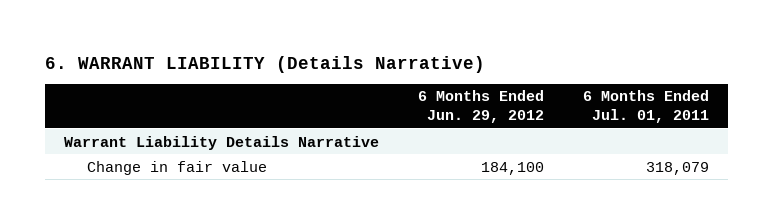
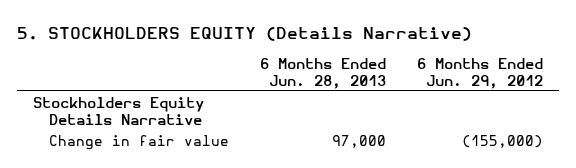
[45,55,486,73] 6. WARRANT LIABILITY (Details Narrative) -> [17,26,473,41] 5. STOCKHOLDERS EQUITY (Details Narrative)
[582,90,709,124] 6 Months Ended Jul. 01, 2011 -> none
none -> [259,57,386,89] 6 Months Ended Jun. 28, 2013
[64,135,380,150] Warrant Liability Details Narrative -> [32,96,204,125] Stockholders Equity Details Narrative
[481,161,545,175] 184,100 -> [462,134,544,148] (155,000)

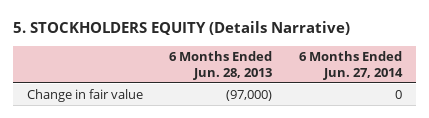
[417,57,544,89] 6 Months Ended Jun. 29, 2012 -> none
none -> [299,51,404,80] 6 Months Ended Jun. 27, 2014
[32,96,204,125] Stockholders Equity Details Narrative -> none
[331,134,386,148] 97,000 -> [226,89,273,101] (97,000)

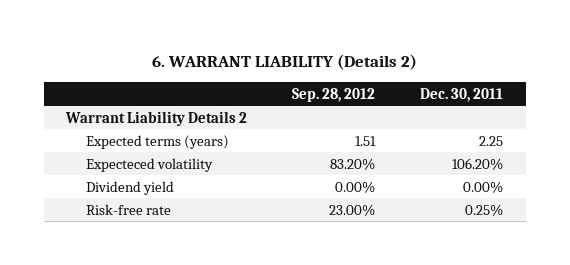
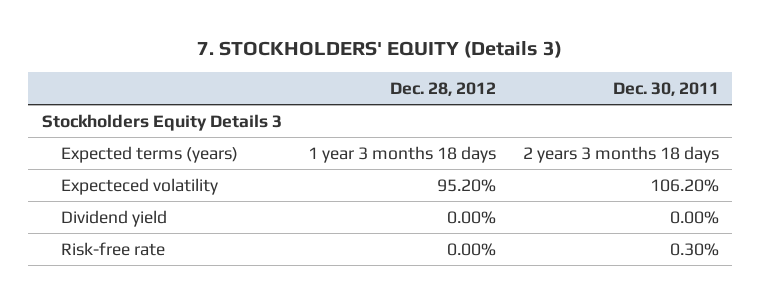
[151,54,417,71] 6. WARRANT LIABILITY (Details 2) -> [197,41,563,59] 7. STOCKHOLDERS' EQUITY (Details 3)
[292,87,376,102] Sep. 28, 2012 -> none
none -> [390,82,497,97] Dec. 28, 2012
[65,110,248,126] Warrant Liability Details 2 -> none
none -> [41,113,282,131] Stockholders Equity Details 3
[479,135,504,146] 2.25 -> [522,145,719,163] 2 years 3 months 18 days
[465,203,504,216] 0.25% -> [669,242,719,256] 0.30%

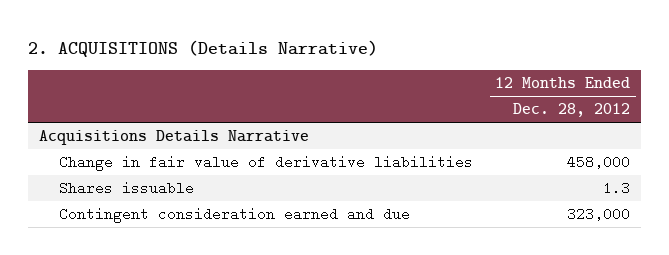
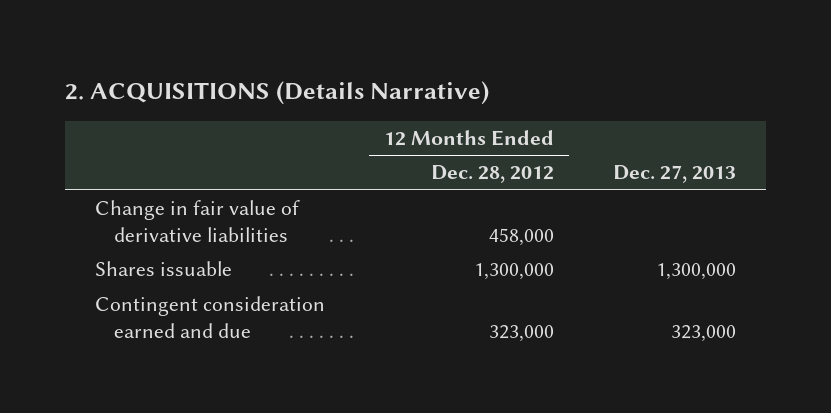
none -> [613,165,737,184] Dec. 27, 2013
[39,129,310,145] Acquisitions Details Narrative -> none
[603,180,631,195] 1.3 -> [473,263,554,281] 1,300,000

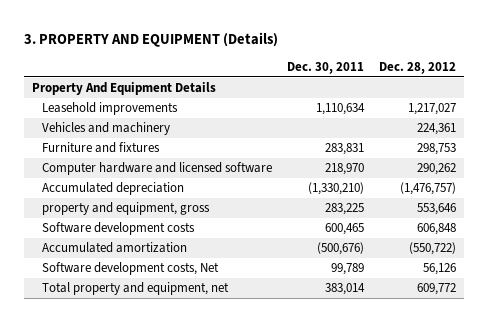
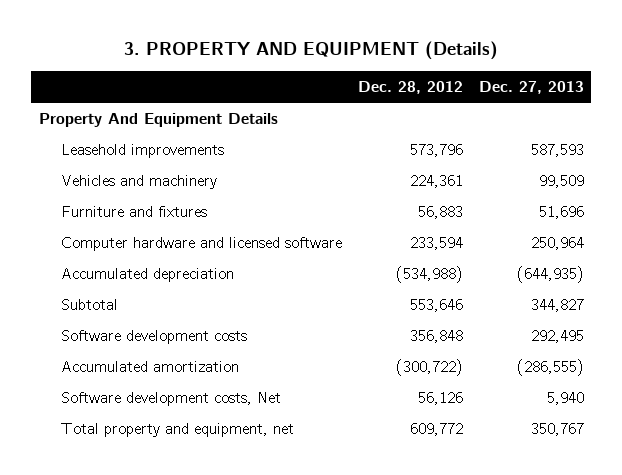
[287,61,365,74] Dec. 30, 2011 -> none
none -> [478,81,584,95] Dec. 27, 2013
[408,103,457,116] 1,217,027 -> [409,144,463,158] 573,796
[417,143,457,156] 298,753 -> [417,206,463,220] 56,883
[417,163,457,176] 290,262 -> [409,237,463,251] 233,594
[400,182,457,196] (1,476,757) -> [395,266,463,284] (534,988)
[41,202,210,216] property and equipment, gross -> [60,299,118,311] Subtotal
[417,223,457,236] 606,848 -> [409,330,463,344] 356,848
[409,242,457,256] (550,722) -> [395,359,463,377] (300,722)

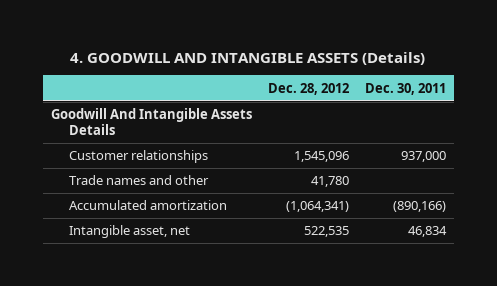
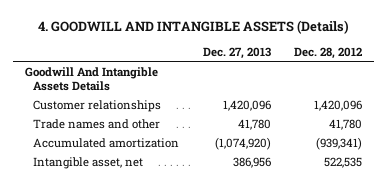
[364,82,446,95] Dec. 30, 2011 -> none
none -> [202,47,271,60] Dec. 27, 2013
[293,151,349,163] 1,545,096 -> [314,99,363,111] 1,420,096
[285,201,349,213] (1,064,341) -> [316,136,363,150] (939,341)

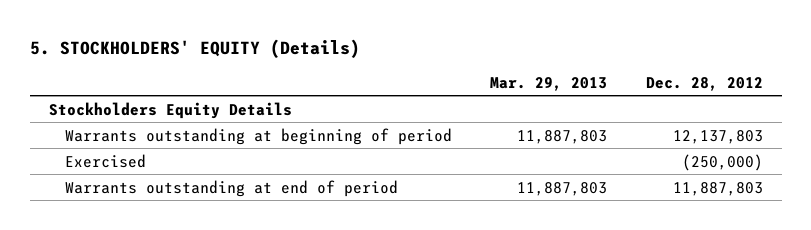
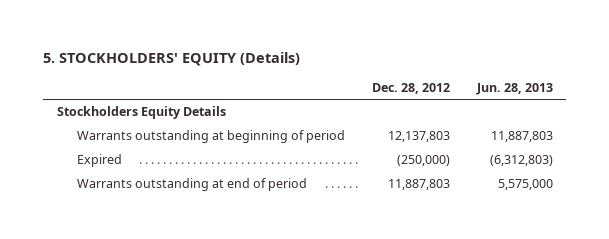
[490,76,608,91] Mar. 29, 2013 -> none
none -> [475,82,553,95] Jun. 28, 2013
[65,153,147,168] Exercised -> [76,154,122,168] Expired

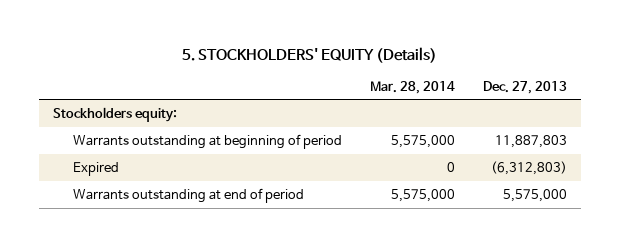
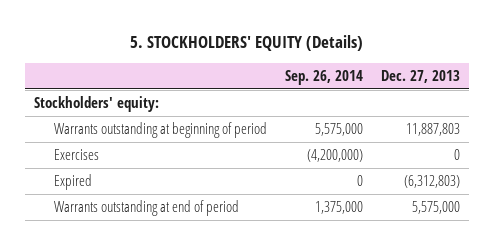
[370,80,456,94] Mar. 28, 2014 -> none
none -> [284,70,363,86] Sep. 26, 2014
[53,107,178,123] Stockholders equity: -> [33,96,159,113] Stockholders' equity:
none -> [54,149,100,161] Exercises

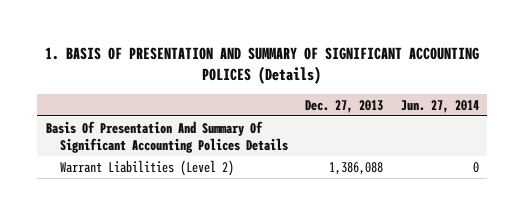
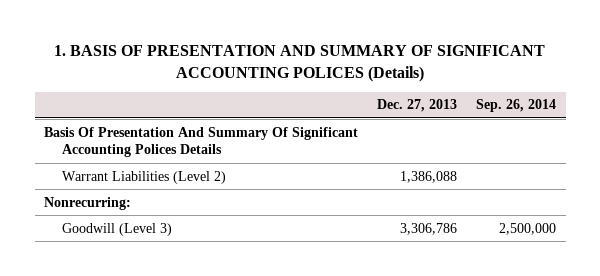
[400,99,479,113] Jun. 27, 2014 -> none
none -> [476,99,557,113] Sep. 26, 2014
none -> [44,196,132,210] Nonrecurring:
none -> [61,222,172,236] Goodwill (Level 3)

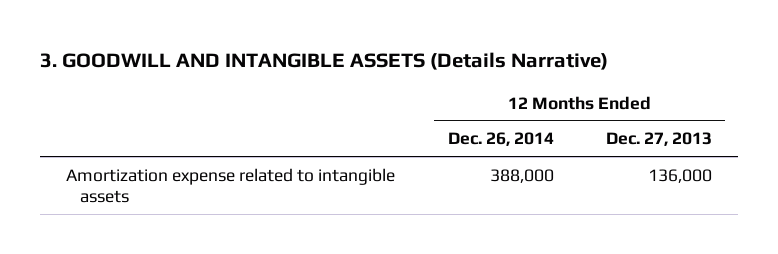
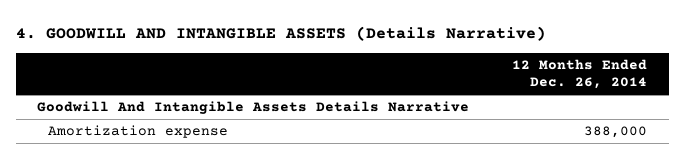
[39,52,608,71] 3. GOODWILL AND INTANGIBLE ASSETS (Details Narrative) -> [16,26,547,42] 4. GOODWILL AND INTANGIBLE ASSETS (Details Narrative)
[605,132,712,147] Dec. 27, 2013 -> none
none -> [37,101,470,115] Goodwill And Intangible Assets Details Narrative
[66,167,396,204] Amortization expense related to intangible assets -> [48,125,229,139] Amortization expense

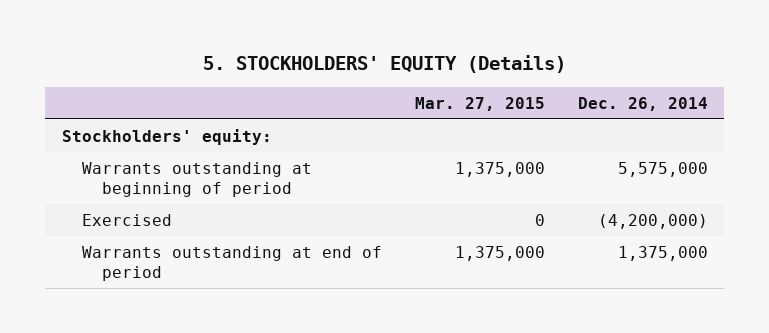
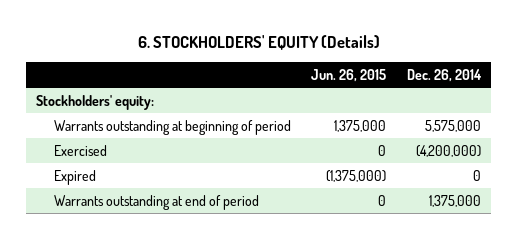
[202,55,566,74] 5. STOCKHOLDERS' EQUITY (Details) -> [137,35,380,51] 6. STOCKHOLDERS' EQUITY (Details)
[414,96,545,111] Mar. 27, 2015 -> none
none -> [311,69,387,83] Jun. 26, 2015
none -> [53,169,96,185] Expired

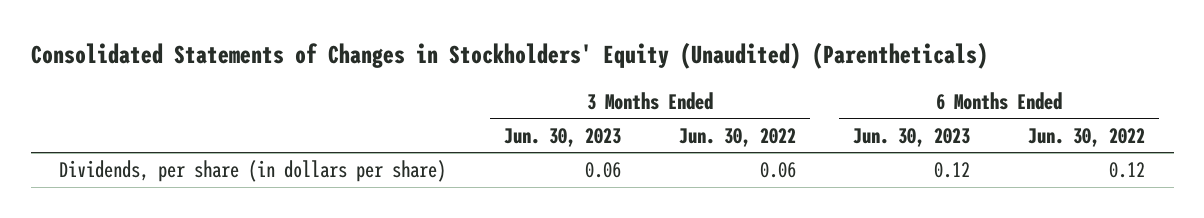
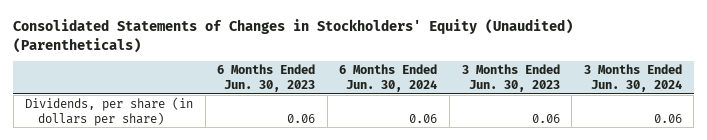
[678,127,796,147] Jun. 30, 2022 -> none
[1028,127,1146,147] Jun. 30, 2022 -> none
none -> [339,64,438,92] 6 Months Ended Jun. 30, 2024
none -> [583,64,682,92] 3 Months Ended Jun. 30, 2024
[934,162,971,179] 0.12 -> [287,113,316,123] 0.06

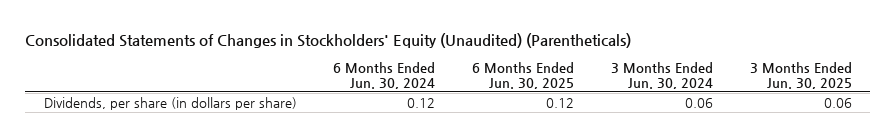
[217,64,316,92] 6 Months Ended Jun. 30, 2023 -> none
[461,64,560,92] 3 Months Ended Jun. 30, 2023 -> none
none -> [472,61,575,89] 6 Months Ended Jun. 30, 2025
none -> [749,61,852,89] 3 Months Ended Jun. 30, 2025
[409,113,438,123] 0.06 -> [407,97,436,108] 0.12

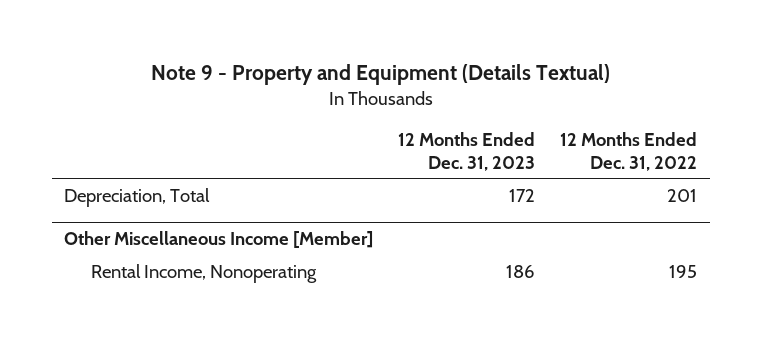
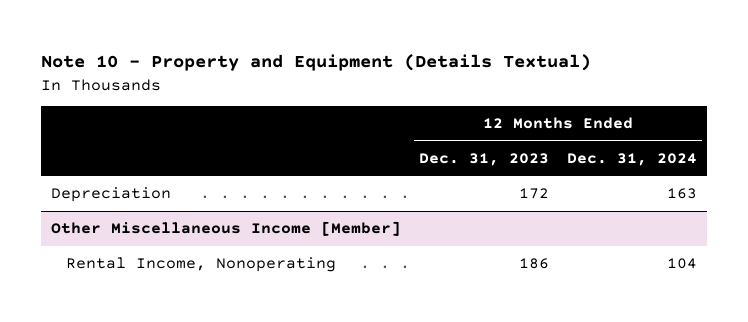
[150,64,610,86] Note 9 - Property and Equipment (Details Textual) -> [41,54,592,72] Note 10 - Property and Equipment (Details Textual)
[560,132,698,171] 12 Months Ended Dec. 31, 2022 -> none
none -> [567,152,698,166] Dec. 31, 2024
[64,187,211,207] Depreciation, Total -> [50,187,171,203] Depreciation

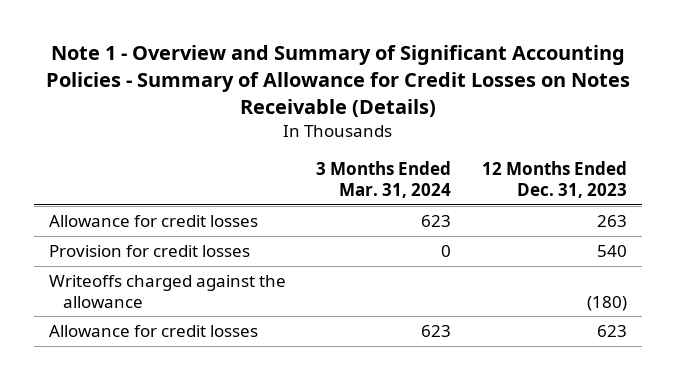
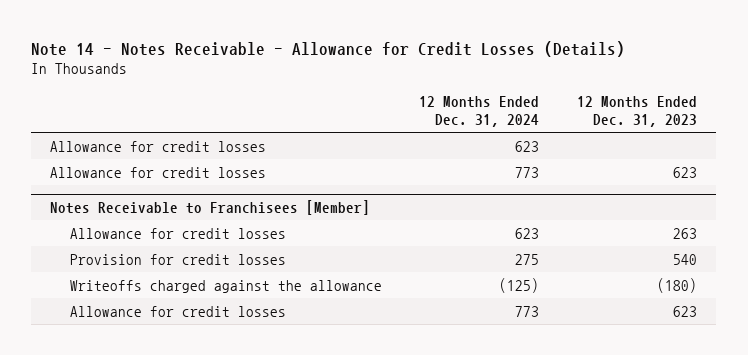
[45,45,630,117] Note 1 - Overview and Summary of Significant Accounting Policies - Summary of Allowance for Credit Losses on Notes Receivable (Details) -> [31,40,626,57] Note 14 - Notes Receivable - Allowance for Credit Losses (Details)
[316,161,452,198] 3 Months Ended Mar. 31, 2024 -> none
none -> [419,95,540,127] 12 Months Ended Dec. 31, 2024
none -> [50,140,267,152] Allowance for credit losses
none -> [50,166,267,178] Allowance for credit losses
none -> [50,199,371,215] Notes Receivable to Franchisees [Member]

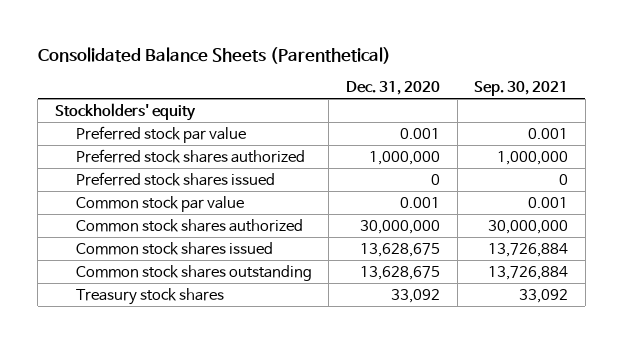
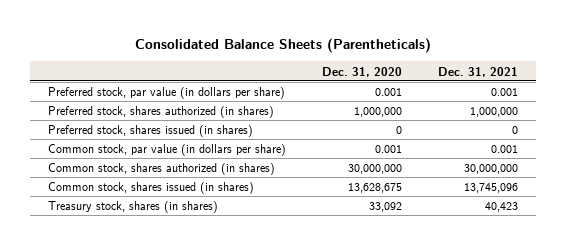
[37,46,391,64] Consolidated Balance Sheets (Parenthetical) -> [135,38,432,54] Consolidated Balance Sheets (Parentheticals)
[474,81,569,97] Sep. 30, 2021 -> none
none -> [438,66,519,77] Dec. 31, 2021
[54,102,196,121] Stockholders' equity -> none
[75,264,312,281] Common stock shares outstanding -> none
[75,125,246,143] Preferred stock par value -> [48,87,286,100] Preferred stock, par value (in dollars per share)
[75,148,305,163] Preferred stock shares authorized -> [48,106,275,119] Preferred stock, shares authorized (in shares)
[75,171,275,186] Preferred stock shares issued -> [48,125,254,138] Preferred stock, shares issued (in shares)
[75,195,244,212] Common stock par value -> [48,144,287,157] Common stock, par value (in dollars per share)
[75,218,303,232] Common stock shares authorized -> [48,163,276,176] Common stock, shares authorized (in shares)
[75,241,273,255] Common stock shares issued -> [48,182,255,195] Common stock, shares issued (in shares)
[75,287,224,305] Treasury stock shares -> [48,201,219,214] Treasury stock, shares (in shares)

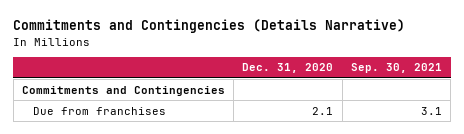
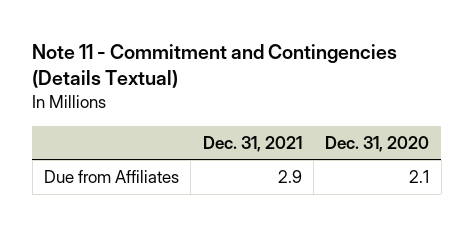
[13,19,406,34] Commitments and Contingencies (Details Narrative) -> [32,43,398,89] Note 11 - Commitment and Contingencies (Details Textual)
[350,63,442,74] Sep. 30, 2021 -> none
none -> [202,135,302,152] Dec. 31, 2021
[21,85,225,96] Commitments and Contingencies -> none
[32,106,166,115] Due from franchises -> [44,170,180,184] Due from Affiliates

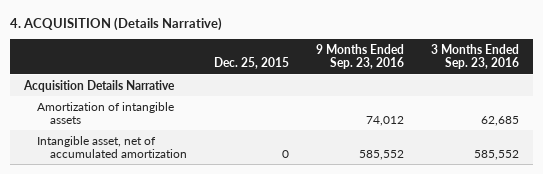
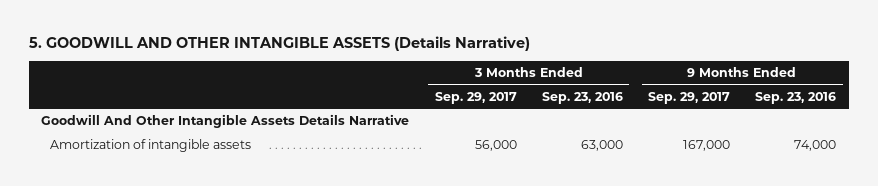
[10,17,223,32] 4. ACQUISITION (Details Narrative) -> [28,36,530,52] 5. GOODWILL AND OTHER INTANGIBLE ASSETS (Details Narrative)
[213,57,289,70] Dec. 25, 2015 -> none
none -> [434,91,517,104] Sep. 29, 2017
none -> [648,91,731,104] Sep. 29, 2017
[23,79,176,92] Acquisition Details Narrative -> none
[36,135,187,158] Intangible asset, net of accumulated amortization -> none
none -> [41,114,410,129] Goodwill And Other Intangible Assets Details Narrative
[365,115,404,126] 74,012 -> [794,140,837,152] 74,000
[480,115,519,126] 62,685 -> [580,140,623,152] 63,000

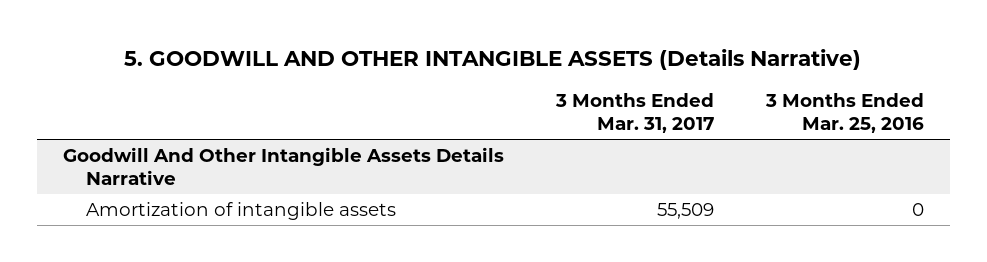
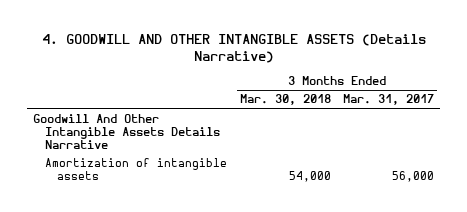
[124,49,862,71] 5. GOODWILL AND OTHER INTANGIBLE ASSETS (Details Narrative) -> [41,33,426,63] 4. GOODWILL AND OTHER INTANGIBLE ASSETS (Details Narrative)
[764,92,924,134] 3 Months Ended Mar. 25, 2016 -> none
none -> [239,94,331,106] Mar. 30, 2018
[656,203,714,220] 55,509 -> [392,171,435,183] 56,000

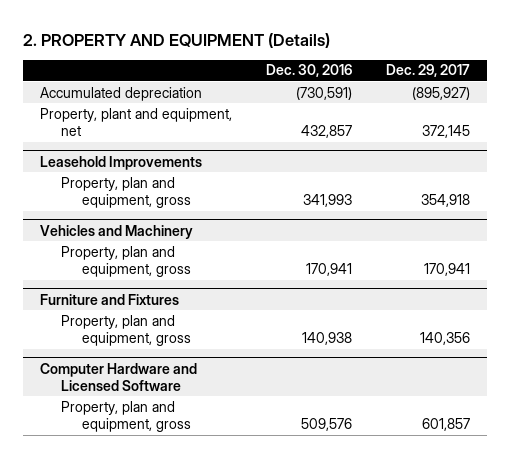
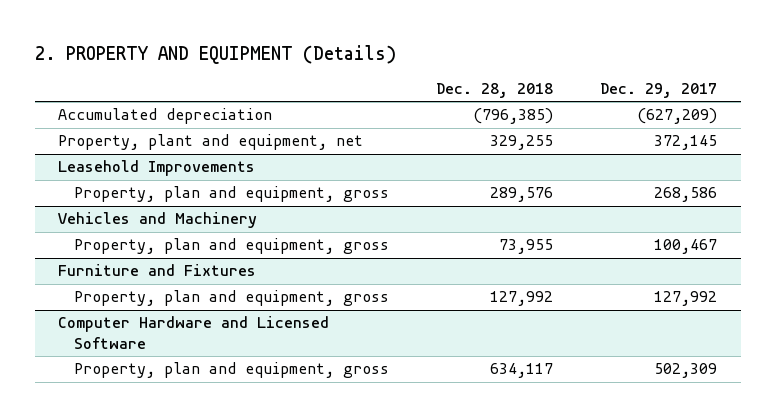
[266,64,353,78] Dec. 30, 2016 -> none
none -> [436,83,554,99] Dec. 28, 2018
[411,86,470,100] (895,927) -> [637,108,718,125] (627,209)
[420,194,470,208] 354,918 -> [654,187,718,203] 268,586
[423,263,470,277] 170,941 -> [654,239,718,255] 100,467
[419,332,470,346] 140,356 -> [654,291,718,307] 127,992
[421,418,470,432] 601,857 -> [654,363,718,379] 502,309

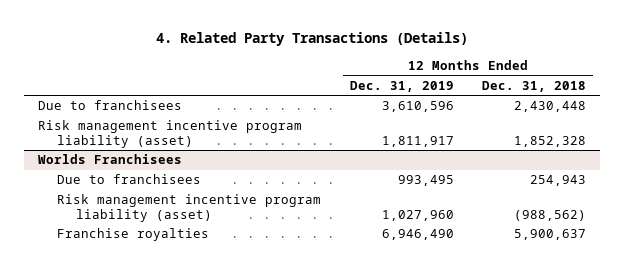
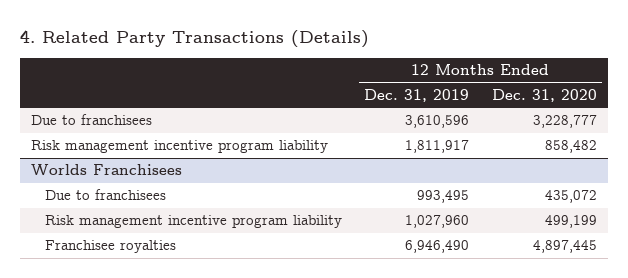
[481,80,586,92] Dec. 31, 2018 -> none
none -> [491,89,597,103] Dec. 31, 2020
[38,120,303,148] Risk management incentive program liability (asset) -> [31,140,329,154] Risk management incentive program liability
[57,194,322,222] Risk management incentive program liability (asset) -> [44,215,342,229] Risk management incentive program liability
[57,228,210,242] Franchise royalties -> [44,240,176,254] Franchisee royalties

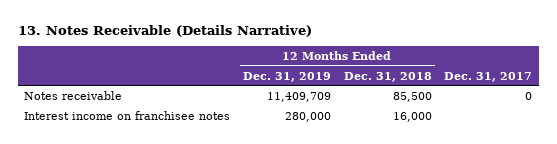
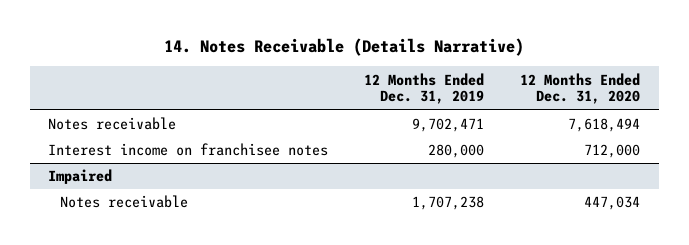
[18,25,313,38] 13. Notes Receivable (Details Narrative) -> [164,38,525,57] 14. Notes Receivable (Details Narrative)
[343,71,432,82] Dec. 31, 2018 -> none
[444,71,533,82] Dec. 31, 2017 -> none
none -> [520,72,641,105] 12 Months Ended Dec. 31, 2020
[267,91,332,102] 11,409,709 -> [412,118,485,133] 9,702,471
none -> [48,169,113,185] Impaired
none -> [60,195,189,209] Notes receivable

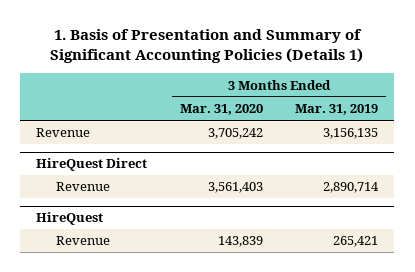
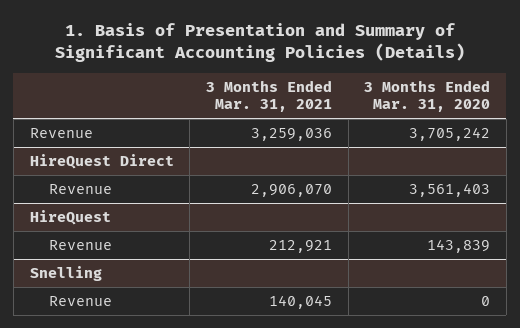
[50,29,364,64] 1. Basis of Presentation and Summary of Significant Accounting Policies (Details 1) -> [54,22,465,63] 1. Basis of Presentation and Summary of Significant Accounting Policies (Details)
[295,104,379,116] Mar. 31, 2019 -> none
none -> [205,79,332,113] 3 Months Ended Mar. 31, 2021
none -> [29,266,102,282] Snelling
none -> [49,296,113,307] Revenue

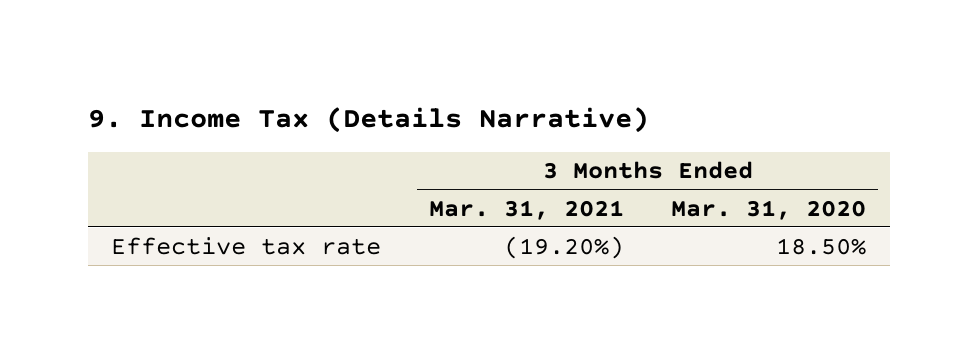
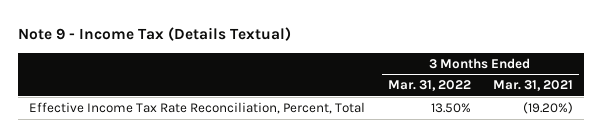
[87,106,649,133] 9. Income Tax (Details Narrative) -> [17,27,291,42] Note 9 - Income Tax (Details Textual)
[671,199,867,220] Mar. 31, 2020 -> none
none -> [387,80,471,92] Mar. 31, 2022
[111,237,382,256] Effective tax rate -> [29,102,366,115] Effective Income Tax Rate Reconciliation, Percent, Total

